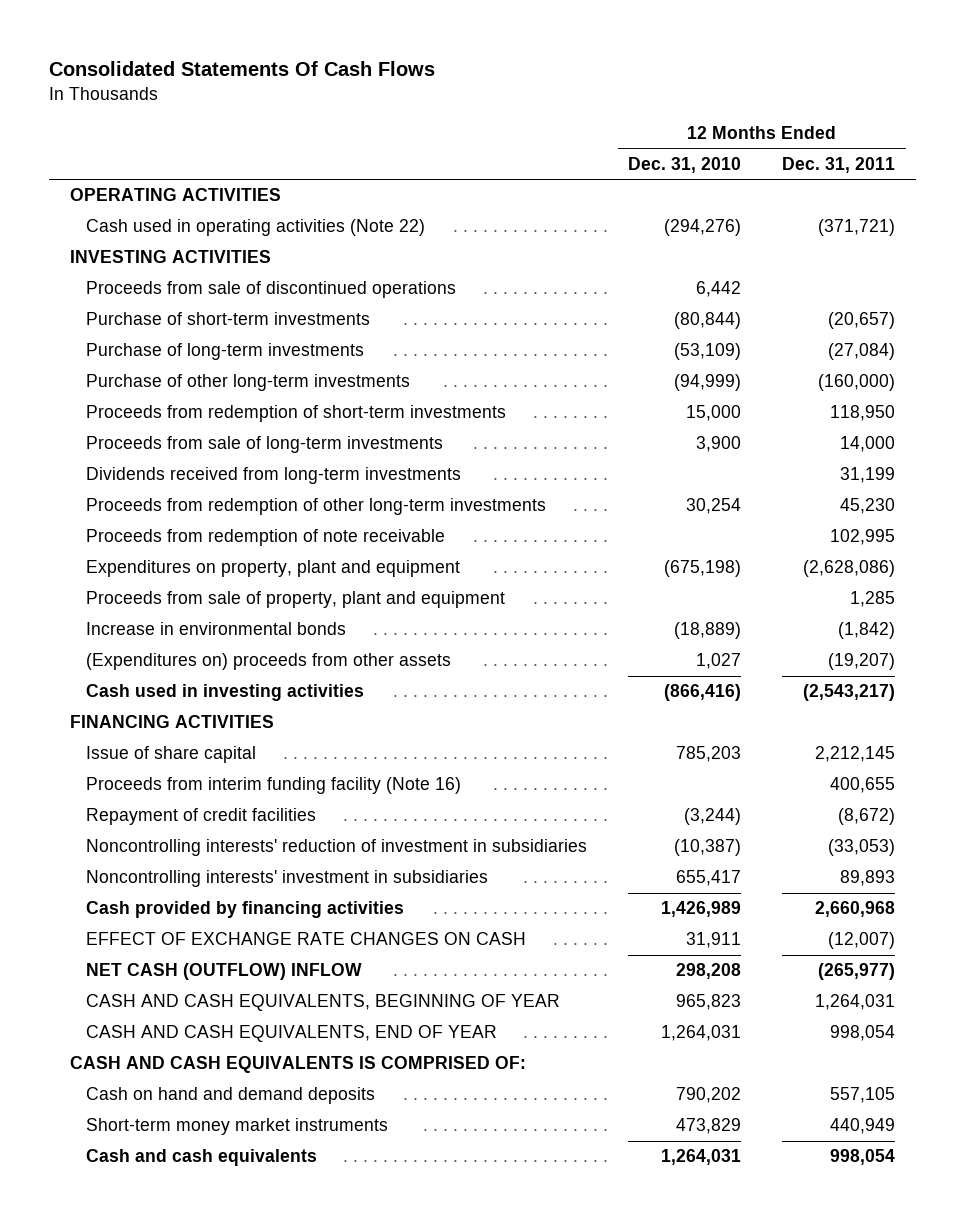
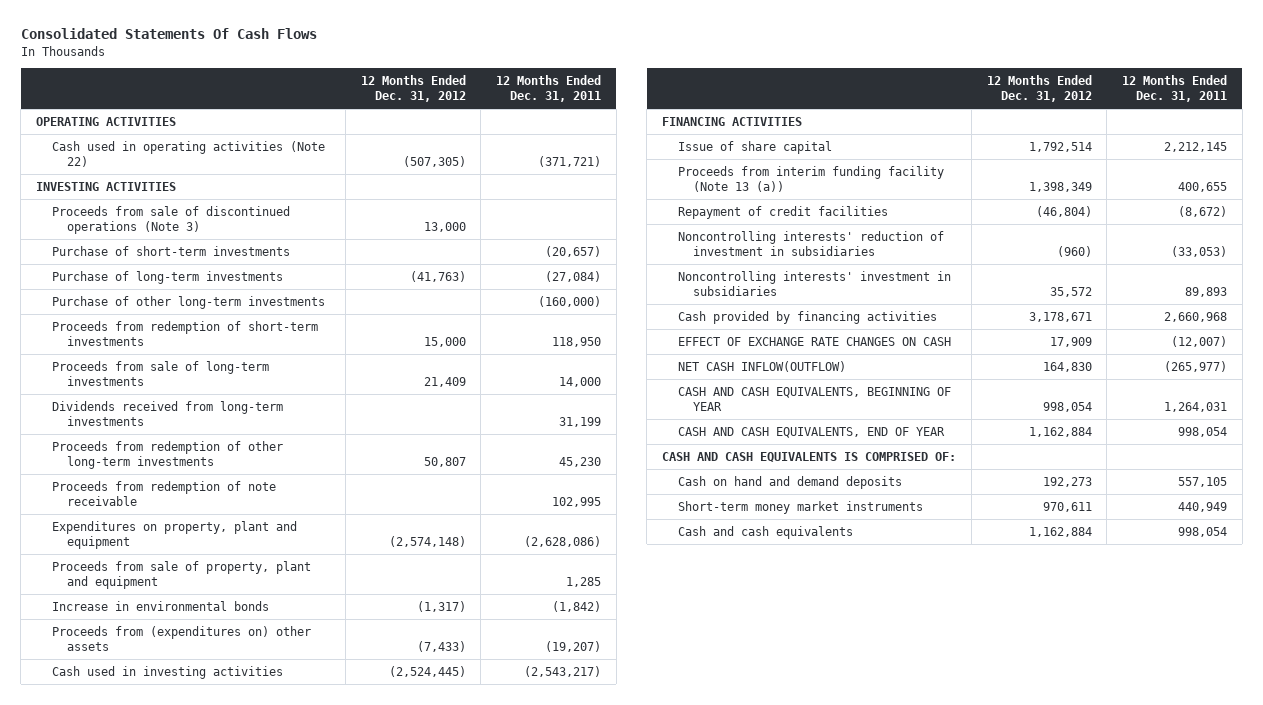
[628,156,742,173] Dec. 31, 2010 -> none
none -> [360,74,466,103] 12 Months Ended Dec. 31, 2012
[86,281,457,299] Proceeds from sale of discontinued operations -> [51,205,290,235] Proceeds from sale of discontinued operations (Note 3)
[86,653,452,671] (Expenditures on) proceeds from other assets -> [51,625,311,652] Proceeds from (expenditures on) other assets
[86,777,462,795] Proceeds from interim funding facility (Note 16) -> [677,165,944,193] Proceeds from interim funding facility (Note 13 (a))
[86,963,363,981] NET CASH (OUTFLOW) INFLOW -> [677,360,846,372] NET CASH INFLOW(OUTFLOW)

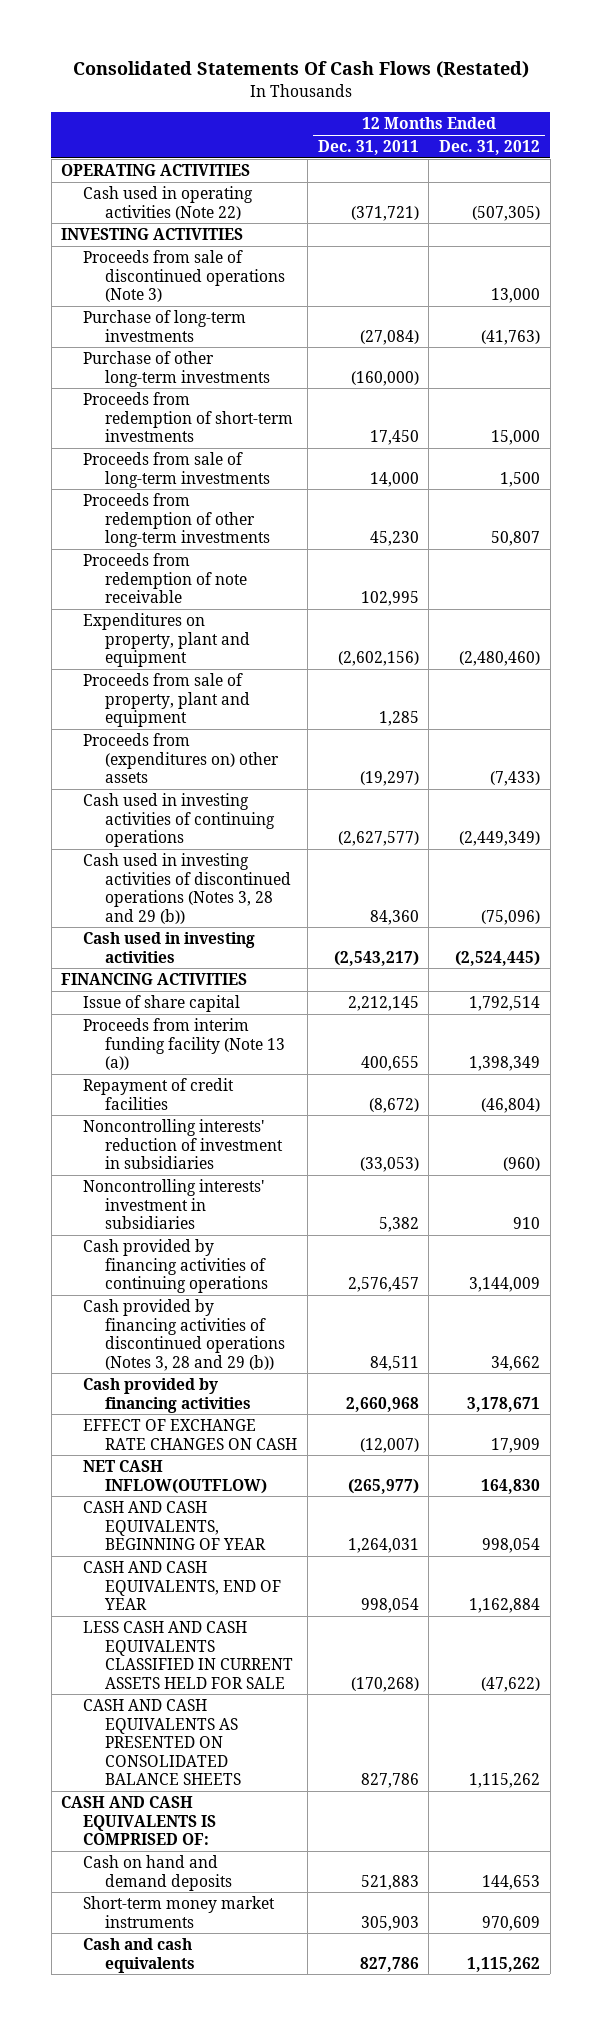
[20,28,317,40] Consolidated Statements Of Cash Flows -> [72,61,529,79] Consolidated Statements Of Cash Flows (Restated)
[51,245,290,256] Purchase of short-term investments -> none
[51,400,283,427] Dividends received from long-term investments -> none
[552,337,602,348] 118,950 -> [369,430,419,446] 17,450
[423,377,466,388] 21,409 -> [500,471,541,487] 1,500
[388,536,466,548] (2,574,148) -> [459,651,541,667] (2,480,460)
[524,536,602,548] (2,628,086) -> [337,651,419,667] (2,602,156)
[51,600,269,611] Increase in environmental bonds -> none
[545,641,602,653] (19,207) -> [359,771,419,787] (19,297)
none -> [83,793,276,848] Cash used in investing activities of continuing operations
none -> [83,853,292,924] Cash used in investing activities of discontinued operations (Notes 3, 28 and 29 (b))
[1049,287,1092,298] 35,572 -> [513,1217,541,1230] 910
[1185,287,1228,298] 89,893 -> [378,1217,419,1233] 5,382
none -> [83,1239,269,1294] Cash provided by financing activities of continuing operations
none -> [83,1299,286,1371] Cash provided by financing activities of discontinued operations (Notes 3, 28 and 29 (b))
none -> [83,1621,294,1689] LESS CASH AND CASH EQUIVALENTS CLASSIFIED IN CURRENT ASSETS HELD FOR SALE
none -> [83,1699,242,1786] CASH AND CASH EQUIVALENTS AS PRESENTED ON CONSOLIDATED BALANCE SHEETS
[1042,476,1092,487] 192,273 -> [482,1874,541,1890] 144,653
[1178,476,1228,487] 557,105 -> [360,1874,419,1890] 521,883
[1042,501,1092,512] 970,611 -> [482,1915,541,1931] 970,609
[1178,501,1228,512] 440,949 -> [360,1915,419,1931] 305,903
[1028,526,1092,537] 1,162,884 -> [467,1956,541,1972] 1,115,262
[1178,526,1228,537] 998,054 -> [359,1956,419,1972] 827,786

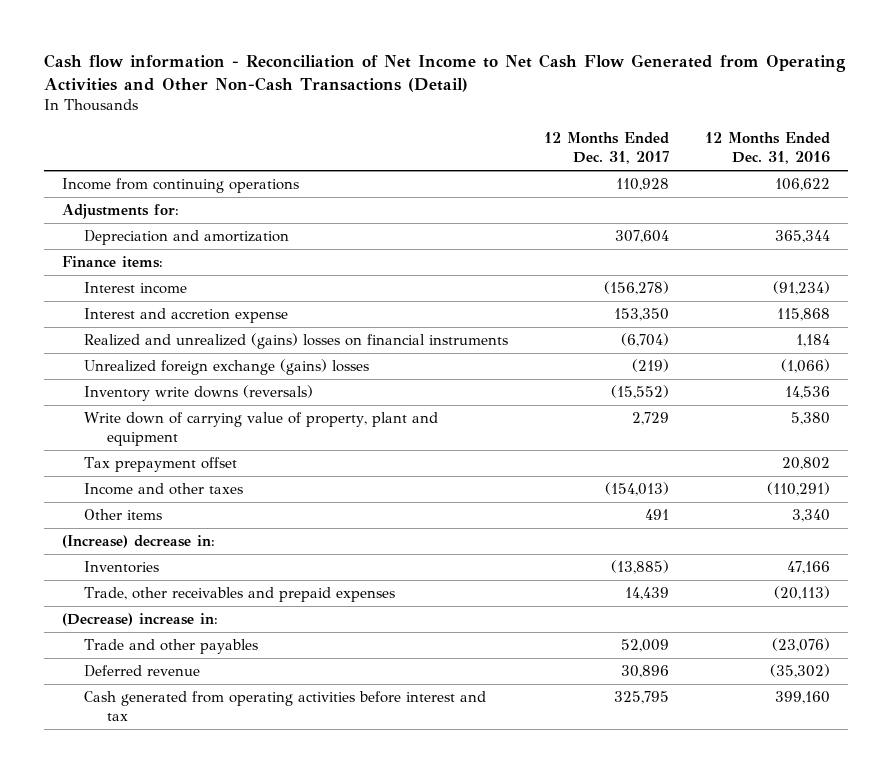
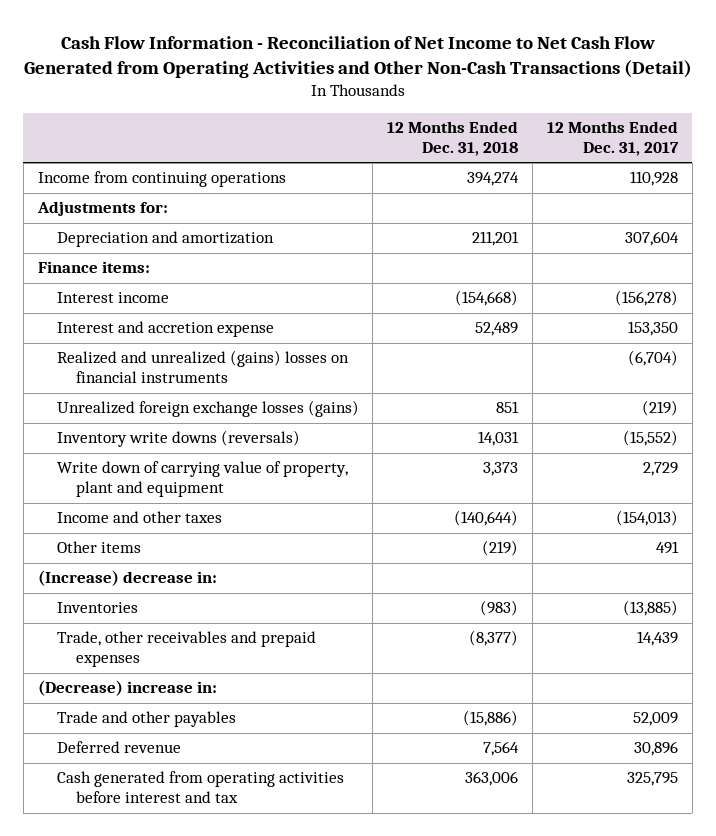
[44,54,847,93] Cash flow information - Reconciliation of Net Income to Net Cash Flow Generated from Operating Activities and Other Non-Cash Transactions (Detail) -> [23,35,692,79] Cash Flow Information - Reconciliation of Net Income to Net Cash Flow Generated from Operating Activities and Other Non-Cash Transactions (Detail)
[704,132,830,165] 12 Months Ended Dec. 31, 2016 -> none
none -> [387,121,519,157] 12 Months Ended Dec. 31, 2018
[84,359,370,376] Unrealized foreign exchange (gains) losses -> [56,400,359,418] Unrealized foreign exchange losses (gains)
[84,457,238,473] Tax prepayment offset -> none

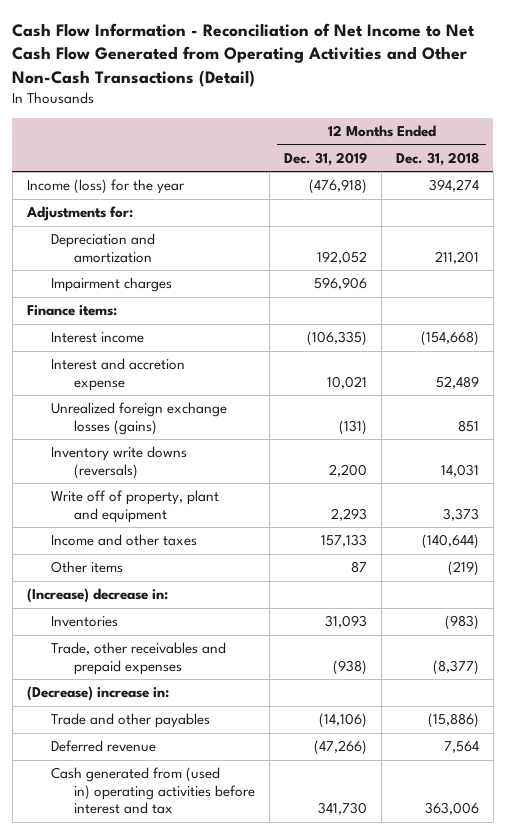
[546,121,679,157] 12 Months Ended Dec. 31, 2017 -> none
none -> [284,151,368,166] Dec. 31, 2019
[37,171,286,188] Income from continuing operations -> [26,179,185,195] Income (loss) for the year
none -> [50,277,172,293] Impairment charges
[56,350,349,384] Realized and unrealized (gains) losses on financial instruments -> none
[56,461,348,498] Write down of carrying value of property, plant and equipment -> [50,490,219,523] Write off of property, plant and equipment
[56,771,344,804] Cash generated from operating activities before interest and tax -> [50,767,256,815] Cash generated from (used in) operating activities before interest and tax

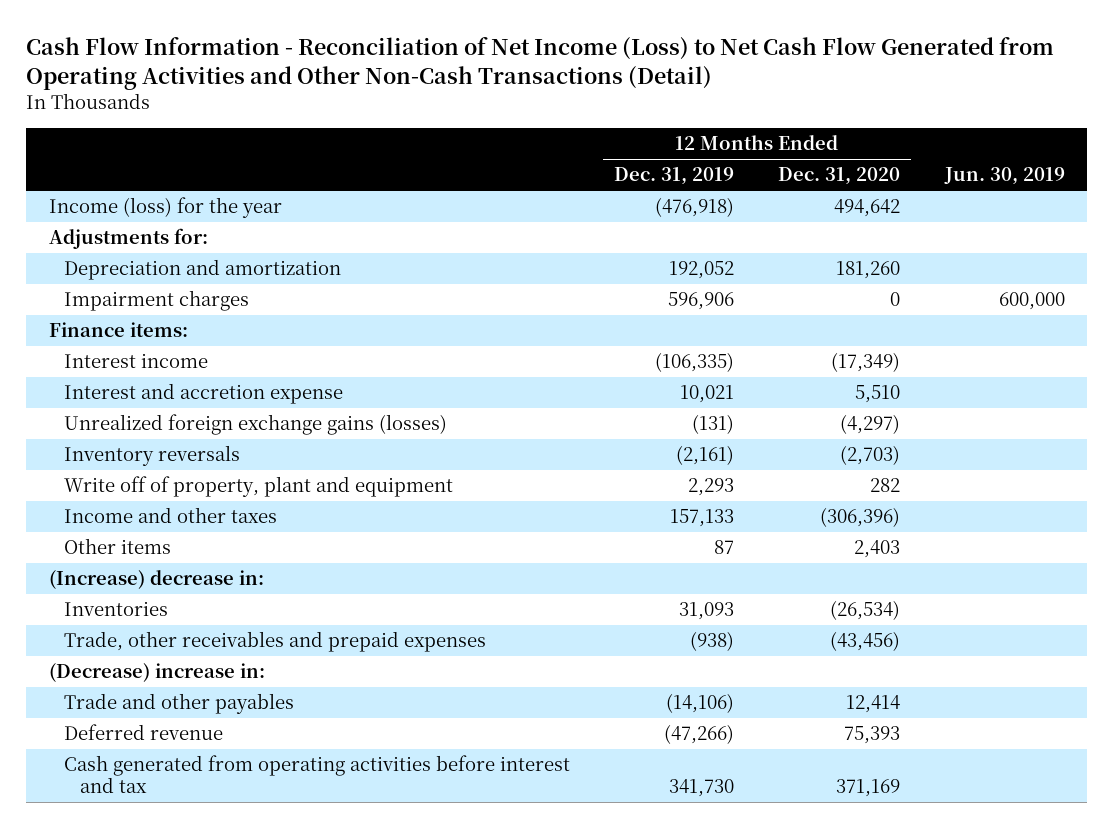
[12,22,476,87] Cash Flow Information - Reconciliation of Net Income to Net Cash Flow Generated from Operating Activities and Other Non-Cash Transactions (Detail) -> [26,37,1055,91] Cash Flow Information - Reconciliation of Net Income (Loss) to Net Cash Flow Generated from Operating Activities and Other Non-Cash Transactions (Detail)
[395,151,479,166] Dec. 31, 2018 -> none
none -> [778,167,901,186] Dec. 31, 2020
none -> [943,167,1065,186] Jun. 30, 2019
[50,402,227,435] Unrealized foreign exchange losses (gains) -> [64,414,448,436] Unrealized foreign exchange gains (losses)
[50,446,187,479] Inventory write downs (reversals) -> [64,445,241,467] Inventory reversals
[329,463,368,477] 2,200 -> [676,445,735,466] (2,161)
[50,767,256,815] Cash generated from (used in) operating activities before interest and tax -> [64,755,571,793] Cash generated from operating activities before interest and tax

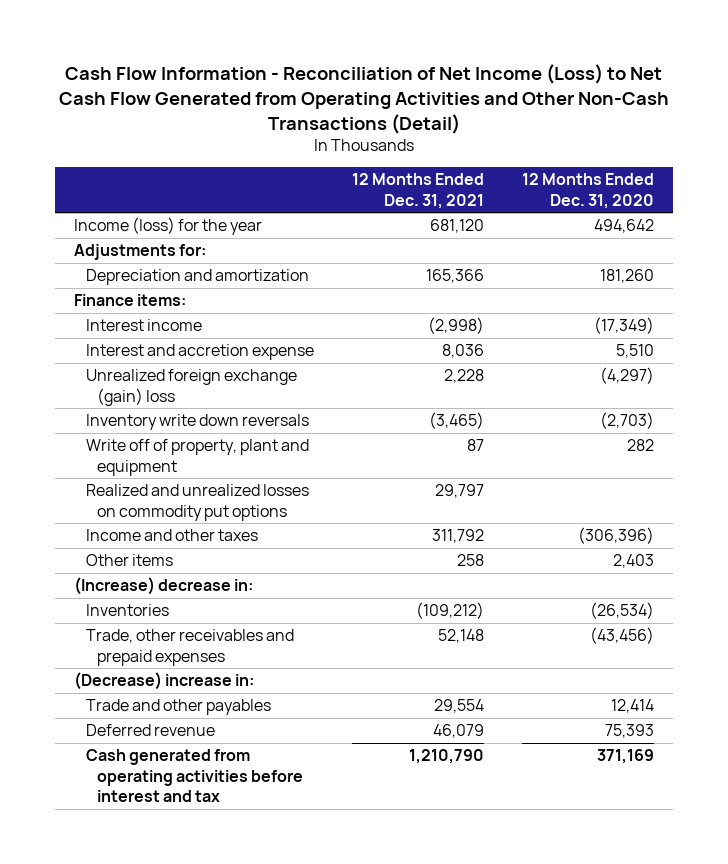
[614,167,735,186] Dec. 31, 2019 -> none
[943,167,1065,186] Jun. 30, 2019 -> none
none -> [351,173,484,209] 12 Months Ended Dec. 31, 2021
[64,290,250,312] Impairment charges -> none
[64,414,448,436] Unrealized foreign exchange gains (losses) -> [85,369,297,406] Unrealized foreign exchange (gain) loss
[64,445,241,467] Inventory reversals -> [85,414,309,431] Inventory write down reversals
none -> [85,484,309,521] Realized and unrealized losses on commodity put options

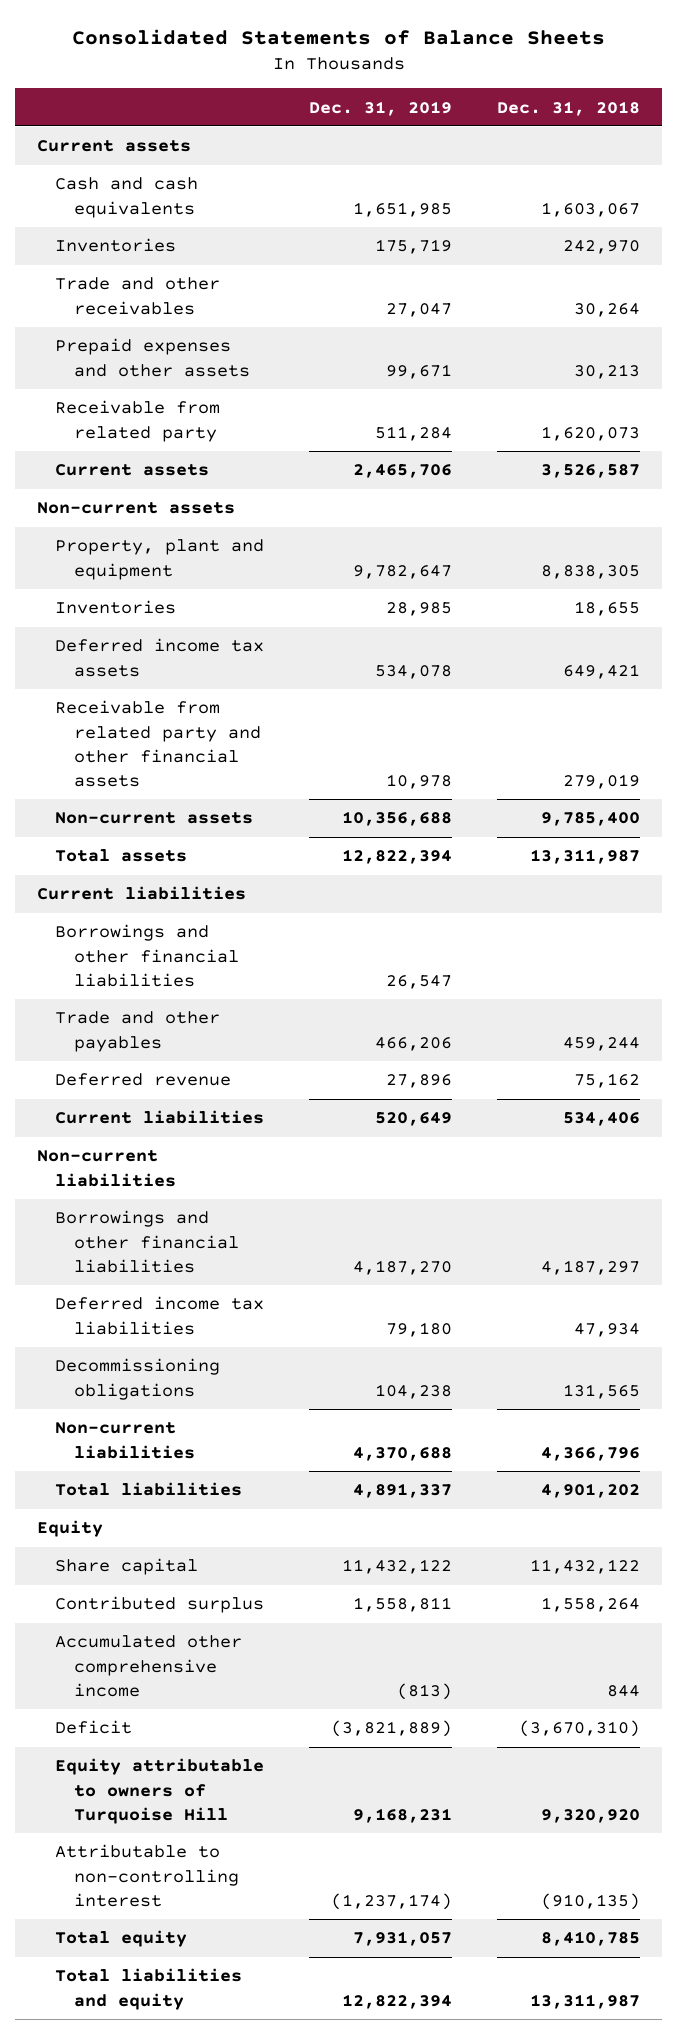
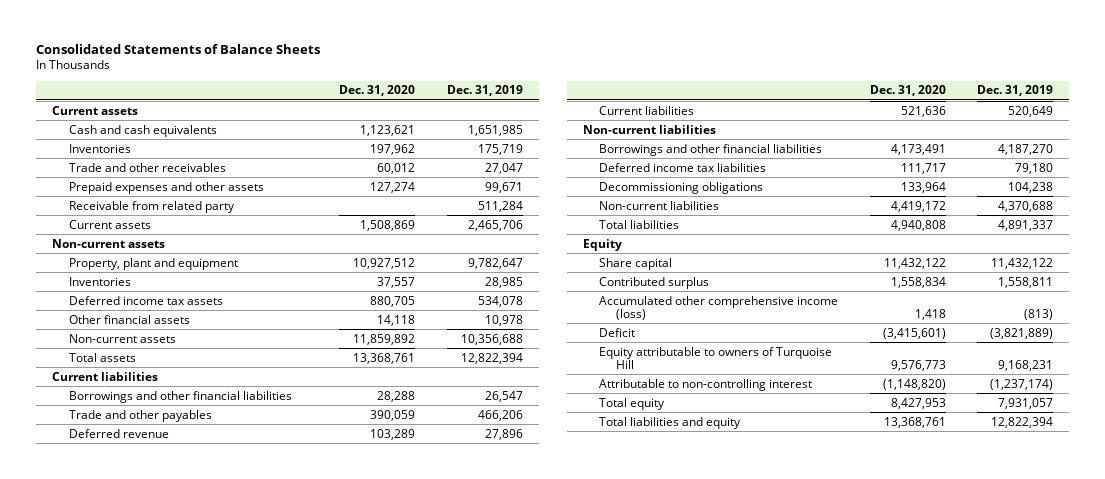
[496,100,640,116] Dec. 31, 2018 -> none
none -> [339,85,416,97] Dec. 31, 2020
[55,700,261,787] Receivable from related party and other financial assets -> [68,314,190,324] Other financial assets
[55,1635,243,1697] Accumulated other comprehensive income -> [599,295,839,320] Accumulated other comprehensive income (loss)

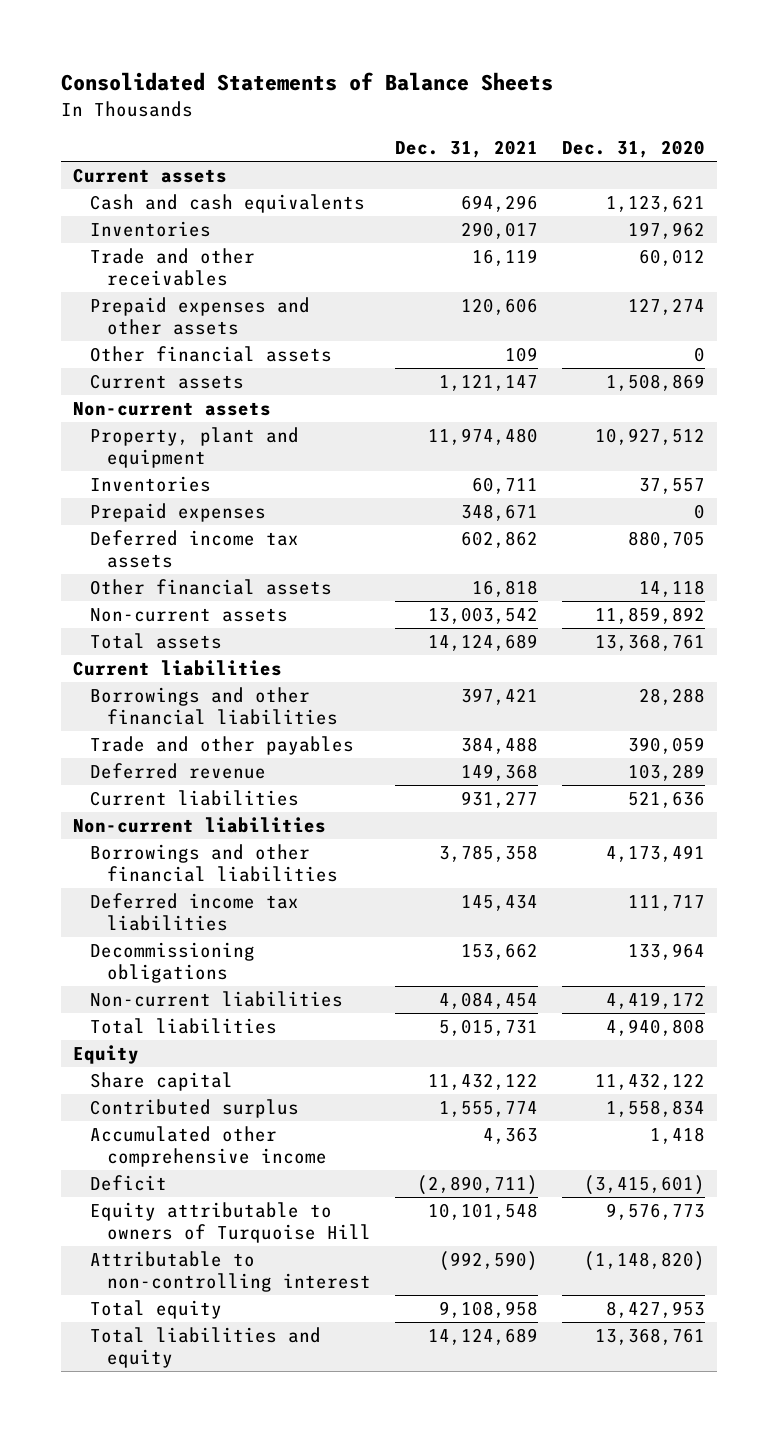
[446,85,523,97] Dec. 31, 2019 -> none
none -> [395,140,539,159] Dec. 31, 2021
[68,200,235,213] Receivable from related party -> none
none -> [90,346,333,363] Other financial assets
none -> [90,503,267,523] Prepaid expenses
[599,295,839,320] Accumulated other comprehensive income (loss) -> [90,1126,328,1167] Accumulated other comprehensive income

